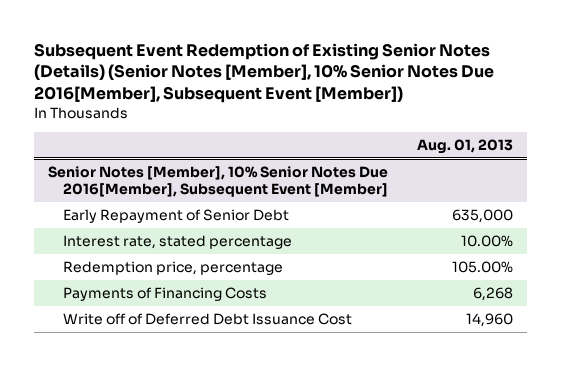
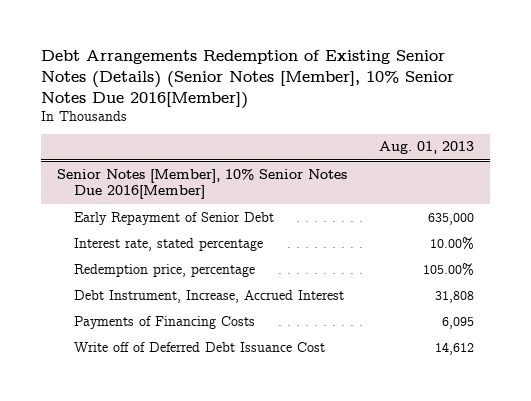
[34,42,495,103] Subsequent Event Redemption of Existing Senior Notes (Details) (Senior Notes [Member], 10% Senior Notes Due 2016[Member], Subsequent Event [Member]) -> [40,50,454,109] Debt Arrangements Redemption of Existing Senior Notes (Details) (Senior Notes [Member], 10% Senior Notes Due 2016[Member])
[48,166,389,197] Senior Notes [Member], 10% Senior Notes Due 2016[Member], Subsequent Event [Member] -> [56,168,347,200] Senior Notes [Member], 10% Senior Notes Due 2016[Member]
none -> [74,289,345,303] Debt Instrument, Increase, Accrued Interest
[472,287,513,302] 6,268 -> [441,316,474,329] 6,095
[465,313,513,328] 14,960 -> [434,341,474,355] 14,612

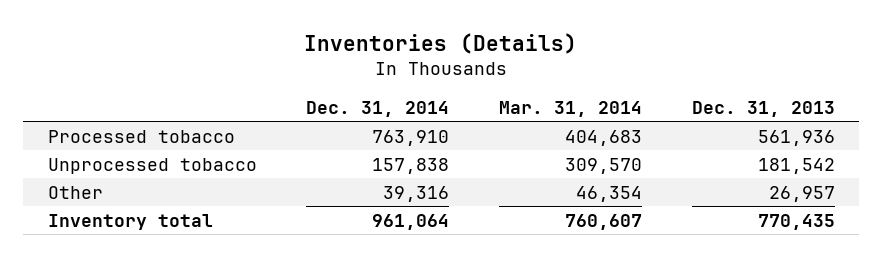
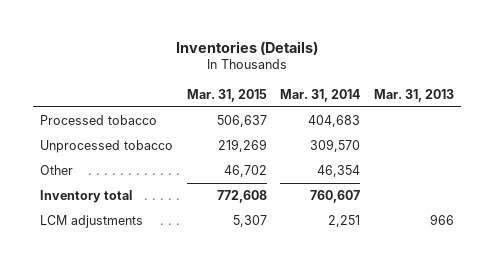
[306,100,450,117] Dec. 31, 2014 -> none
[691,100,835,117] Dec. 31, 2013 -> none
none -> [186,88,267,102] Mar. 31, 2015
none -> [373,88,454,102] Mar. 31, 2013
none -> [40,214,144,228] LCM adjustments

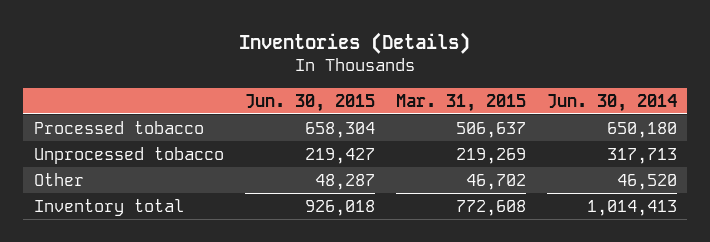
[280,88,361,102] Mar. 31, 2014 -> none
[373,88,454,102] Mar. 31, 2013 -> none
none -> [244,93,375,112] Jun. 30, 2015
none -> [546,93,677,112] Jun. 30, 2014
[40,214,144,228] LCM adjustments -> none

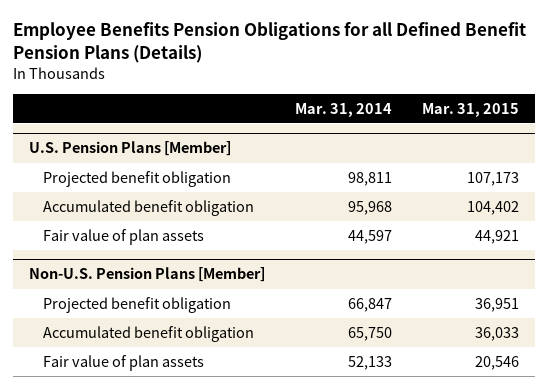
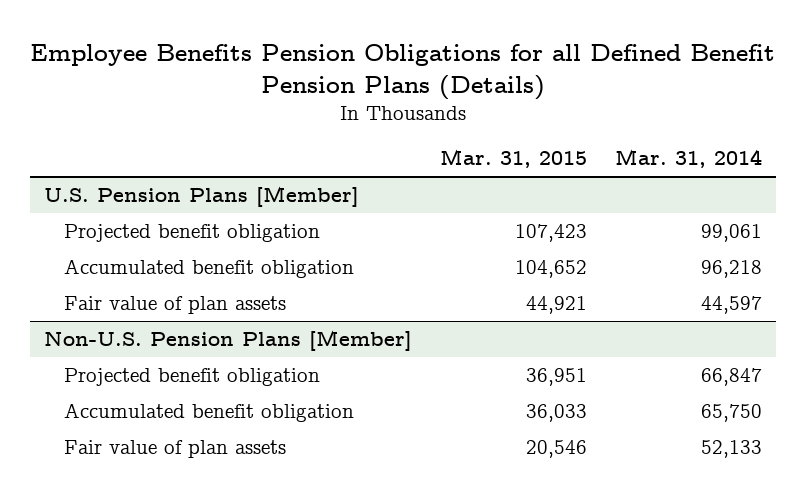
[347,171,392,186] 98,811 -> [700,223,762,242] 99,061
[467,171,520,186] 107,173 -> [514,223,587,242] 107,423
[347,200,392,215] 95,968 -> [700,259,762,278] 96,218
[467,200,520,215] 104,402 -> [514,259,587,278] 104,652

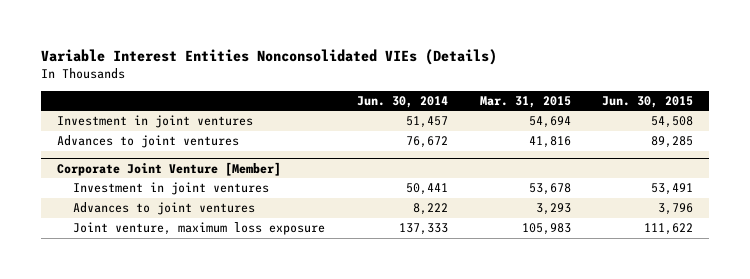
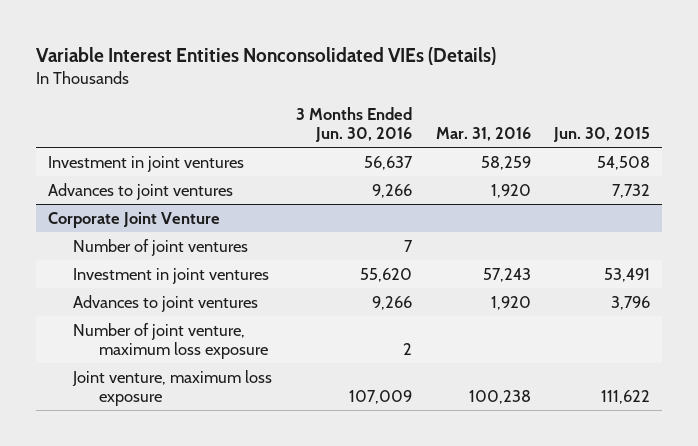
[356,95,448,108] Jun. 30, 2014 -> none
[479,95,571,108] Mar. 31, 2015 -> none
none -> [295,106,412,143] 3 Months Ended Jun. 30, 2016
none -> [435,127,531,142] Mar. 31, 2016
[651,136,694,149] 89,285 -> [612,183,651,198] 7,732
[56,161,281,176] Corporate Joint Venture [Member] -> [48,211,221,228] Corporate Joint Venture
none -> [73,238,249,256] Number of joint ventures
none -> [73,322,268,359] Number of joint venture, maximum loss exposure

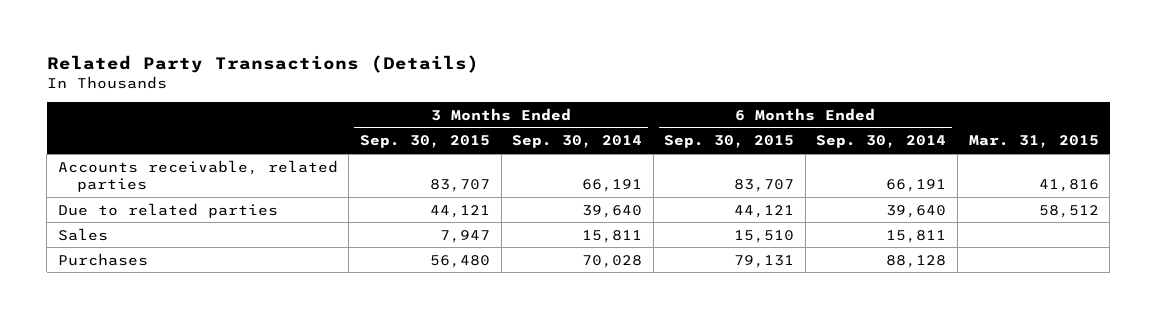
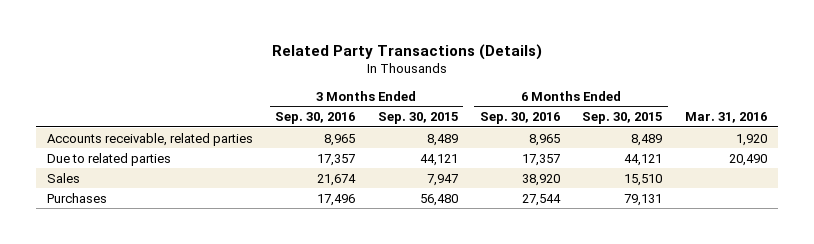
[512,135,643,149] Sep. 30, 2014 -> none
[816,135,947,149] Sep. 30, 2014 -> none
[968,135,1099,149] Mar. 31, 2015 -> none
none -> [275,112,356,125] Sep. 30, 2016
none -> [479,112,560,125] Sep. 30, 2016
none -> [684,112,767,124] Mar. 31, 2016
[430,179,491,193] 83,707 -> [426,133,458,146] 8,489
[734,179,795,193] 83,707 -> [631,133,663,146] 8,489

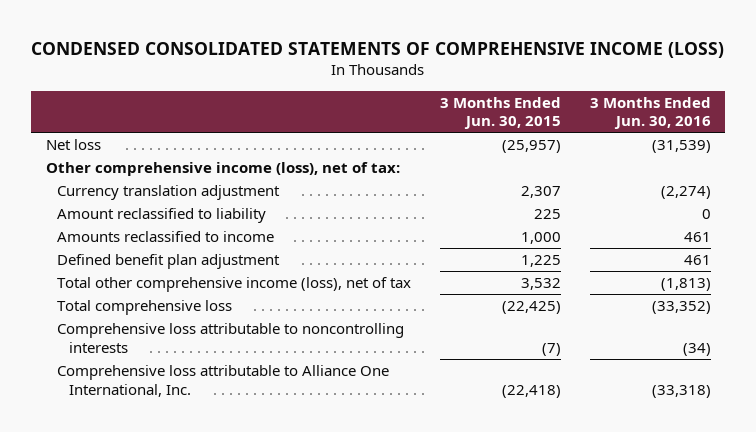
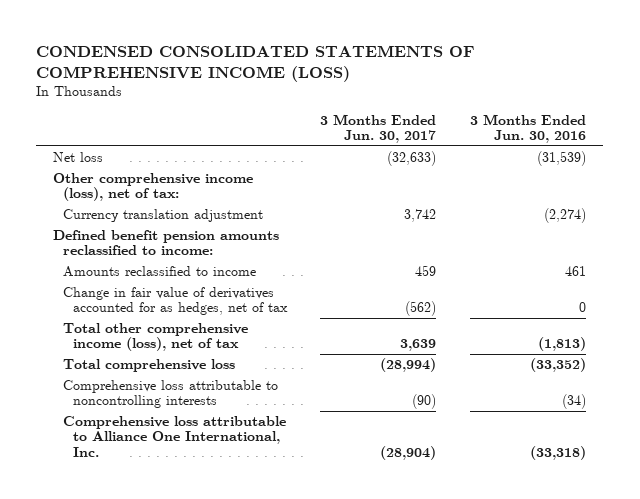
[439,96,561,130] 3 Months Ended Jun. 30, 2015 -> none
none -> [320,113,437,144] 3 Months Ended Jun. 30, 2017
[57,208,267,224] Amount reclassified to liability -> none
none -> [53,229,280,256] Defined benefit pension amounts reclassified to income:
[57,254,281,270] Defined benefit plan adjustment -> none
none -> [62,286,288,316] Change in fair value of derivatives accounted for as hedges, net of tax

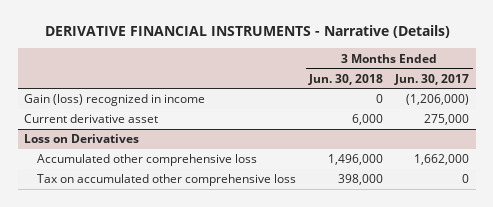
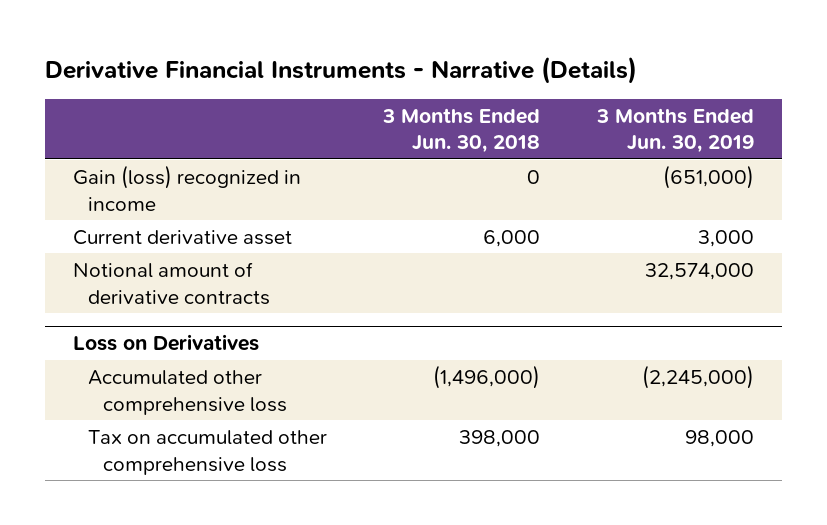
[44,25,450,39] DERIVATIVE FINANCIAL INSTRUMENTS - Narrative (Details) -> [44,55,637,84] Derivative Financial Instruments - Narrative (Details)
[394,73,470,85] Jun. 30, 2017 -> none
none -> [595,107,754,154] 3 Months Ended Jun. 30, 2019
none -> [73,261,270,305] Notional amount of derivative contracts
[327,154,383,166] 1,496,000 -> [433,364,541,389] (1,496,000)

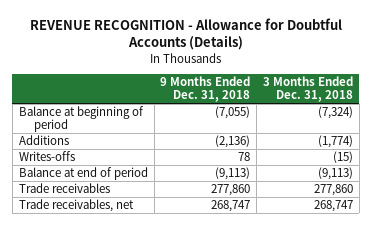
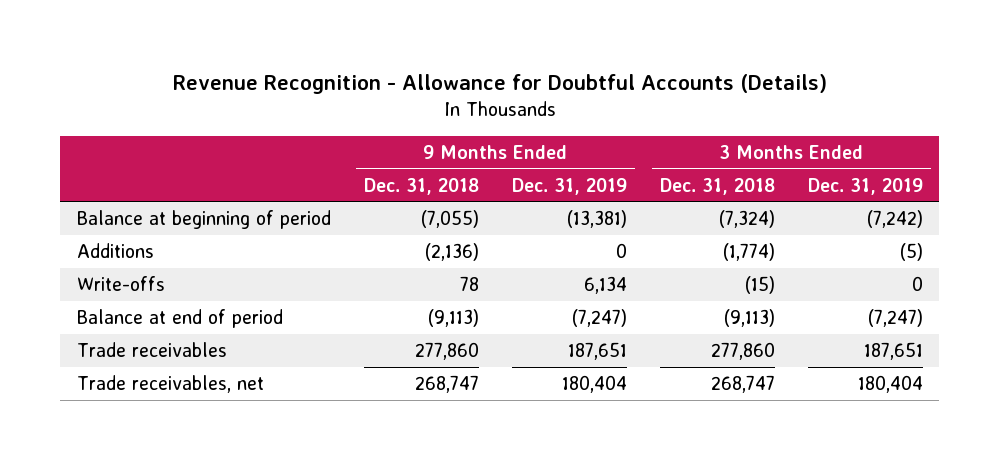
[29,17,342,51] REVENUE RECOGNITION - Allowance for Doubtful Accounts (Details) -> [172,74,827,95] Revenue Recognition - Allowance for Doubtful Accounts (Details)
none -> [511,177,627,195] Dec. 31, 2019
none -> [807,177,923,195] Dec. 31, 2019
[18,151,75,162] Writes-offs -> [76,275,165,291] Write-offs

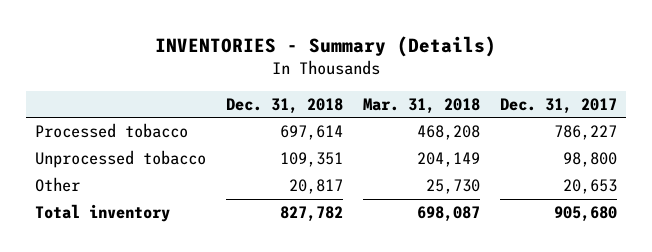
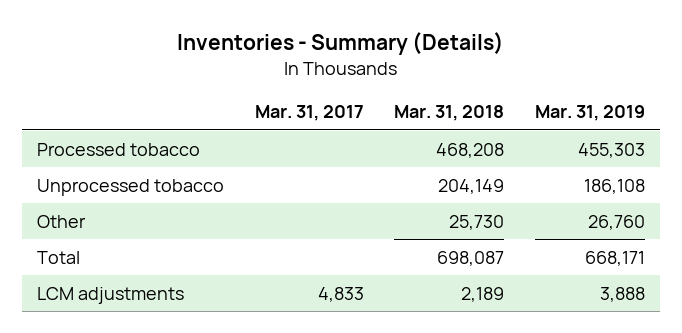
[154,35,496,57] INVENTORIES - Summary (Details) -> [177,32,505,56] Inventories - Summary (Details)
[226,97,344,114] Dec. 31, 2018 -> none
[499,97,617,114] Dec. 31, 2017 -> none
none -> [254,105,364,122] Mar. 31, 2017
none -> [534,105,645,122] Mar. 31, 2019
[35,204,171,223] Total inventory -> [37,250,81,264] Total
none -> [37,286,185,304] LCM adjustments

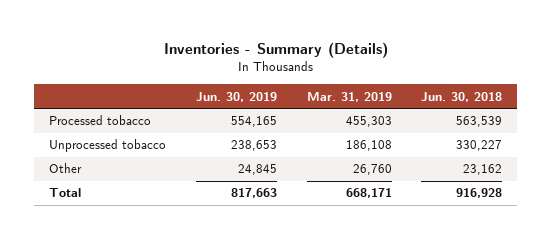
[254,105,364,122] Mar. 31, 2017 -> none
[394,105,505,122] Mar. 31, 2018 -> none
none -> [195,91,277,102] Jun. 30, 2019
none -> [421,91,503,102] Jun. 30, 2018
[37,286,185,304] LCM adjustments -> none

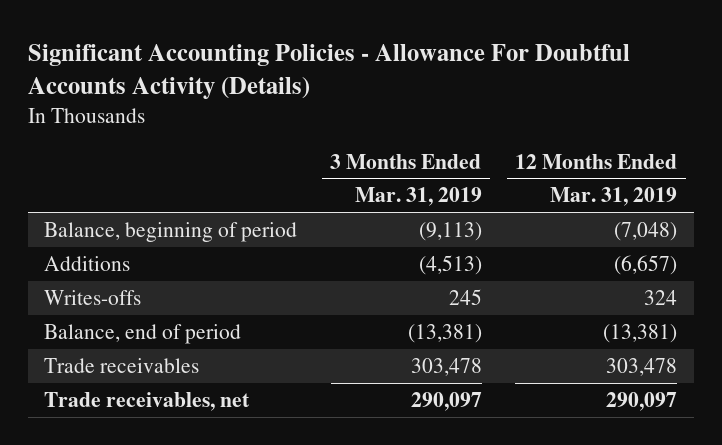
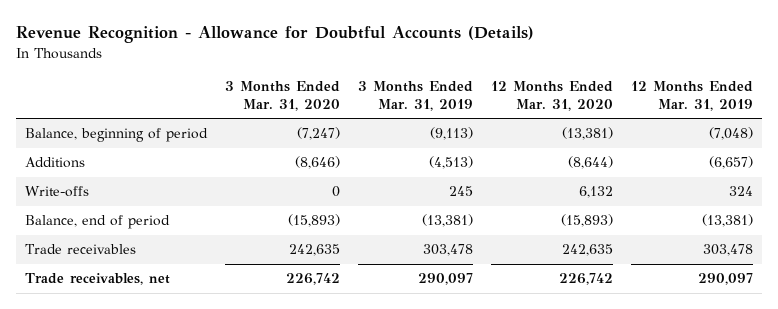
[27,43,630,100] Significant Accounting Policies - Allowance For Doubtful Accounts Activity (Details) -> [16,26,535,44] Revenue Recognition - Allowance for Doubtful Accounts (Details)
none -> [225,80,341,111] 3 Months Ended Mar. 31, 2020
none -> [490,80,613,111] 12 Months Ended Mar. 31, 2020
[44,289,142,305] Writes-offs -> [25,186,90,198] Write-offs

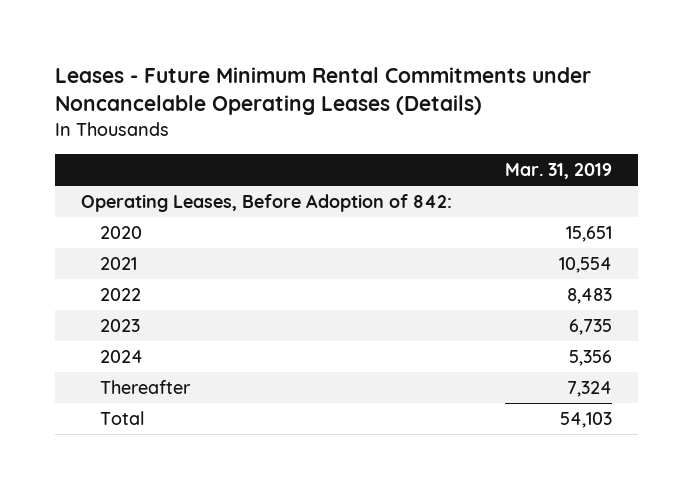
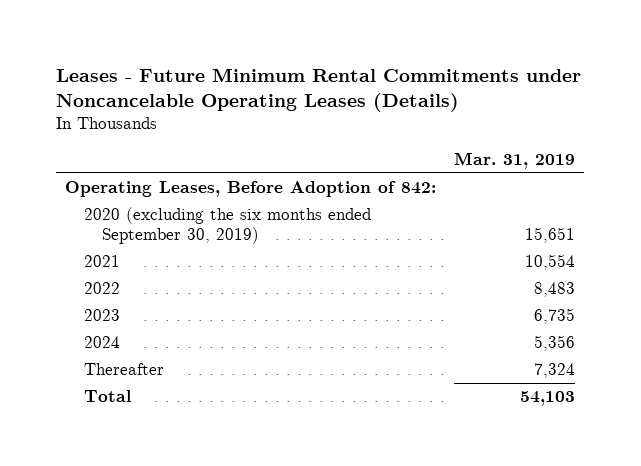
[99,226,142,240] 2020 -> [83,207,371,244] 2020 (excluding the six months ended September 30, 2019)

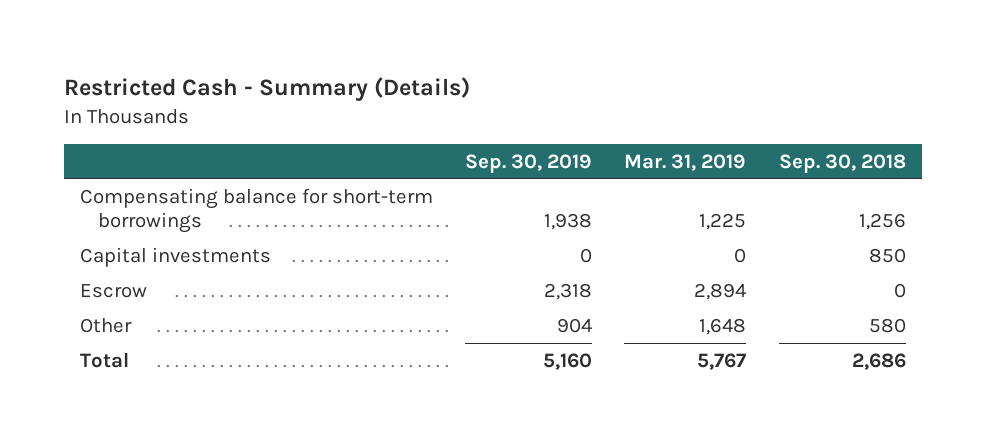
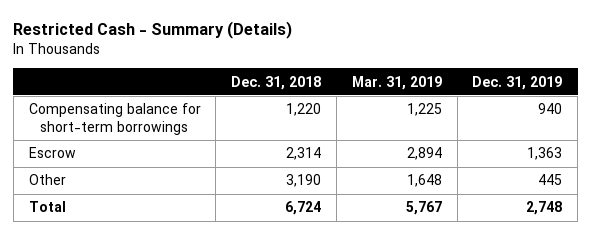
[465,153,593,173] Sep. 30, 2019 -> none
[778,153,906,173] Sep. 30, 2018 -> none
none -> [231,75,322,90] Dec. 31, 2018
none -> [472,75,563,90] Dec. 31, 2019
[79,246,271,267] Capital investments -> none

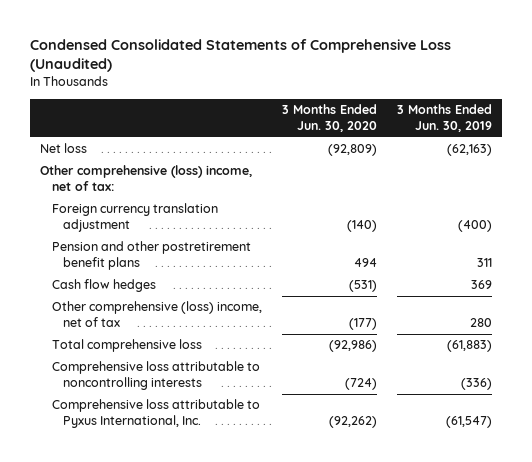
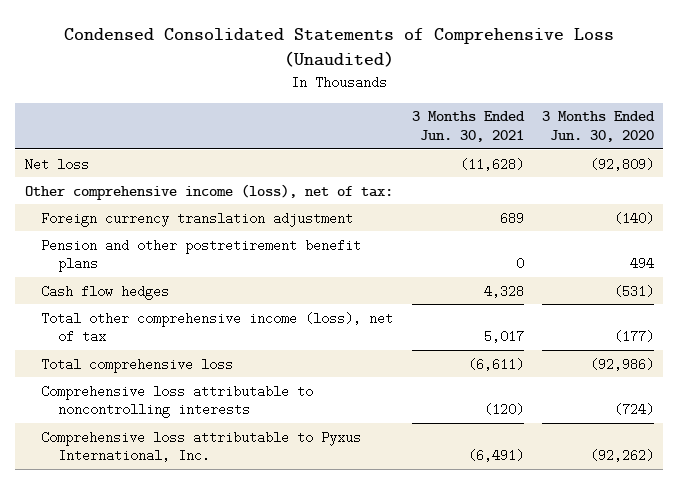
[397,104,493,133] 3 Months Ended Jun. 30, 2019 -> none
none -> [411,111,525,142] 3 Months Ended Jun. 30, 2021
[40,165,253,192] Other comprehensive (loss) income, net of tax: -> [24,183,393,200] Other comprehensive income (loss), net of tax:
[51,301,262,328] Other comprehensive (loss) income, net of tax -> [41,311,394,344] Total other comprehensive income (loss), net of tax

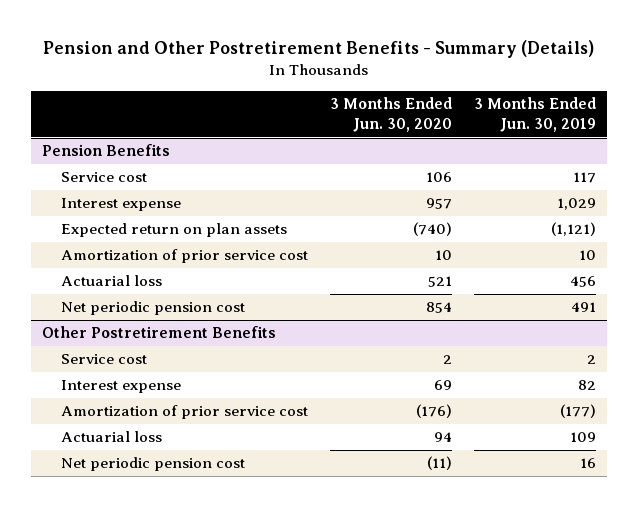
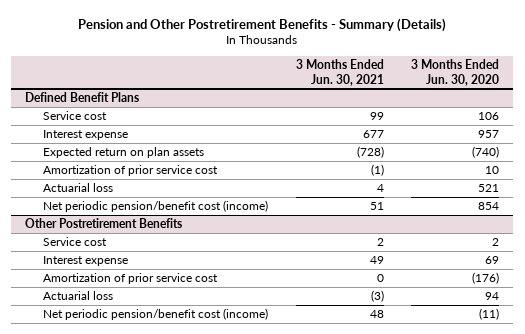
[474,96,597,132] 3 Months Ended Jun. 30, 2019 -> none
none -> [295,58,384,86] 3 Months Ended Jun. 30, 2021
[41,144,170,157] Pension Benefits -> [25,92,140,103] Defined Benefit Plans
[60,301,245,316] Net periodic pension cost -> [43,200,269,213] Net periodic pension/benefit cost (income)
[60,457,245,472] Net periodic pension cost -> [43,308,269,321] Net periodic pension/benefit cost (income)

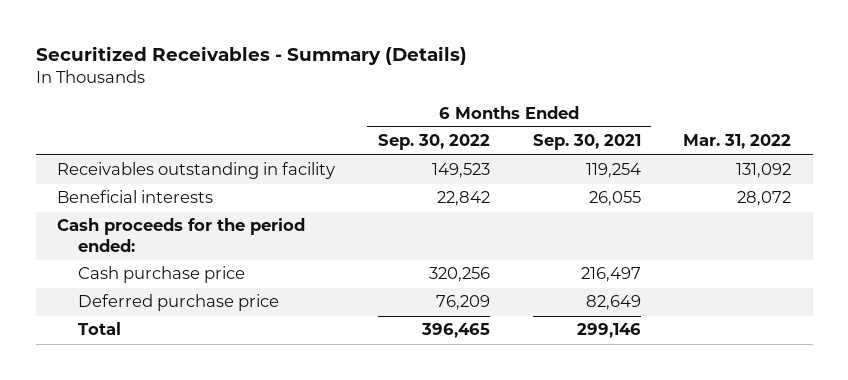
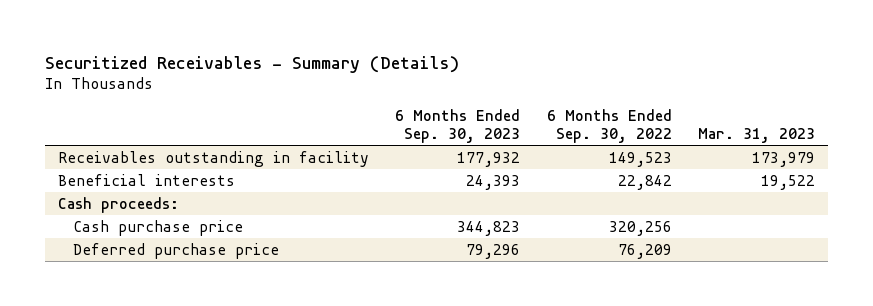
[532,134,641,151] Sep. 30, 2021 -> none
[683,134,792,150] Mar. 31, 2022 -> none
none -> [395,109,521,144] 6 Months Ended Sep. 30, 2023
none -> [698,128,816,144] Mar. 31, 2023
[57,218,306,253] Cash proceeds for the period ended: -> [58,196,180,213] Cash proceeds:
[77,322,121,336] Total -> none

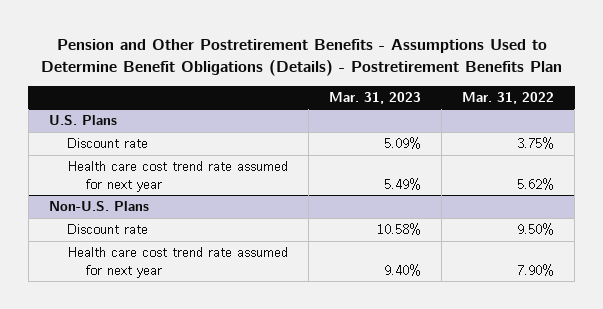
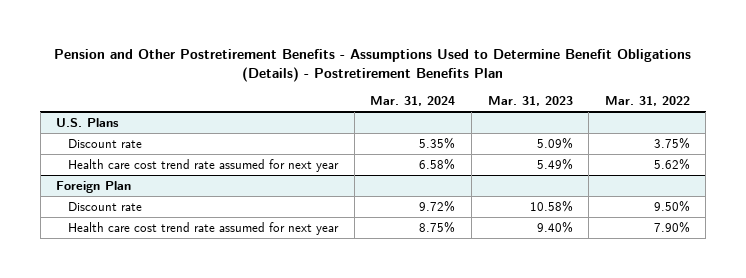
none -> [370,96,456,107] Mar. 31, 2024
[48,201,149,212] Non-U.S. Plans -> [56,180,132,193] Foreign Plan

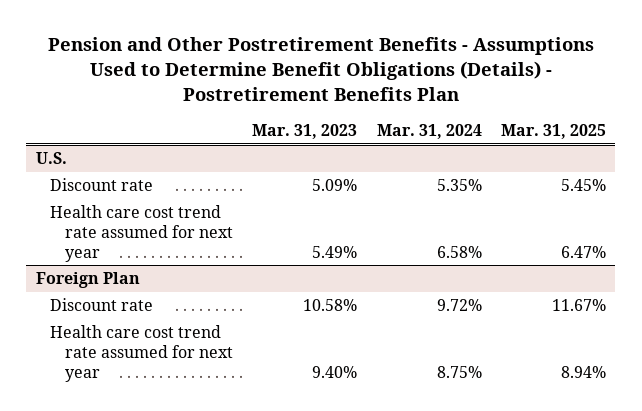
[604,96,690,107] Mar. 31, 2022 -> none
none -> [500,123,606,139] Mar. 31, 2025
[56,117,120,127] U.S. Plans -> [35,152,67,165] U.S.

